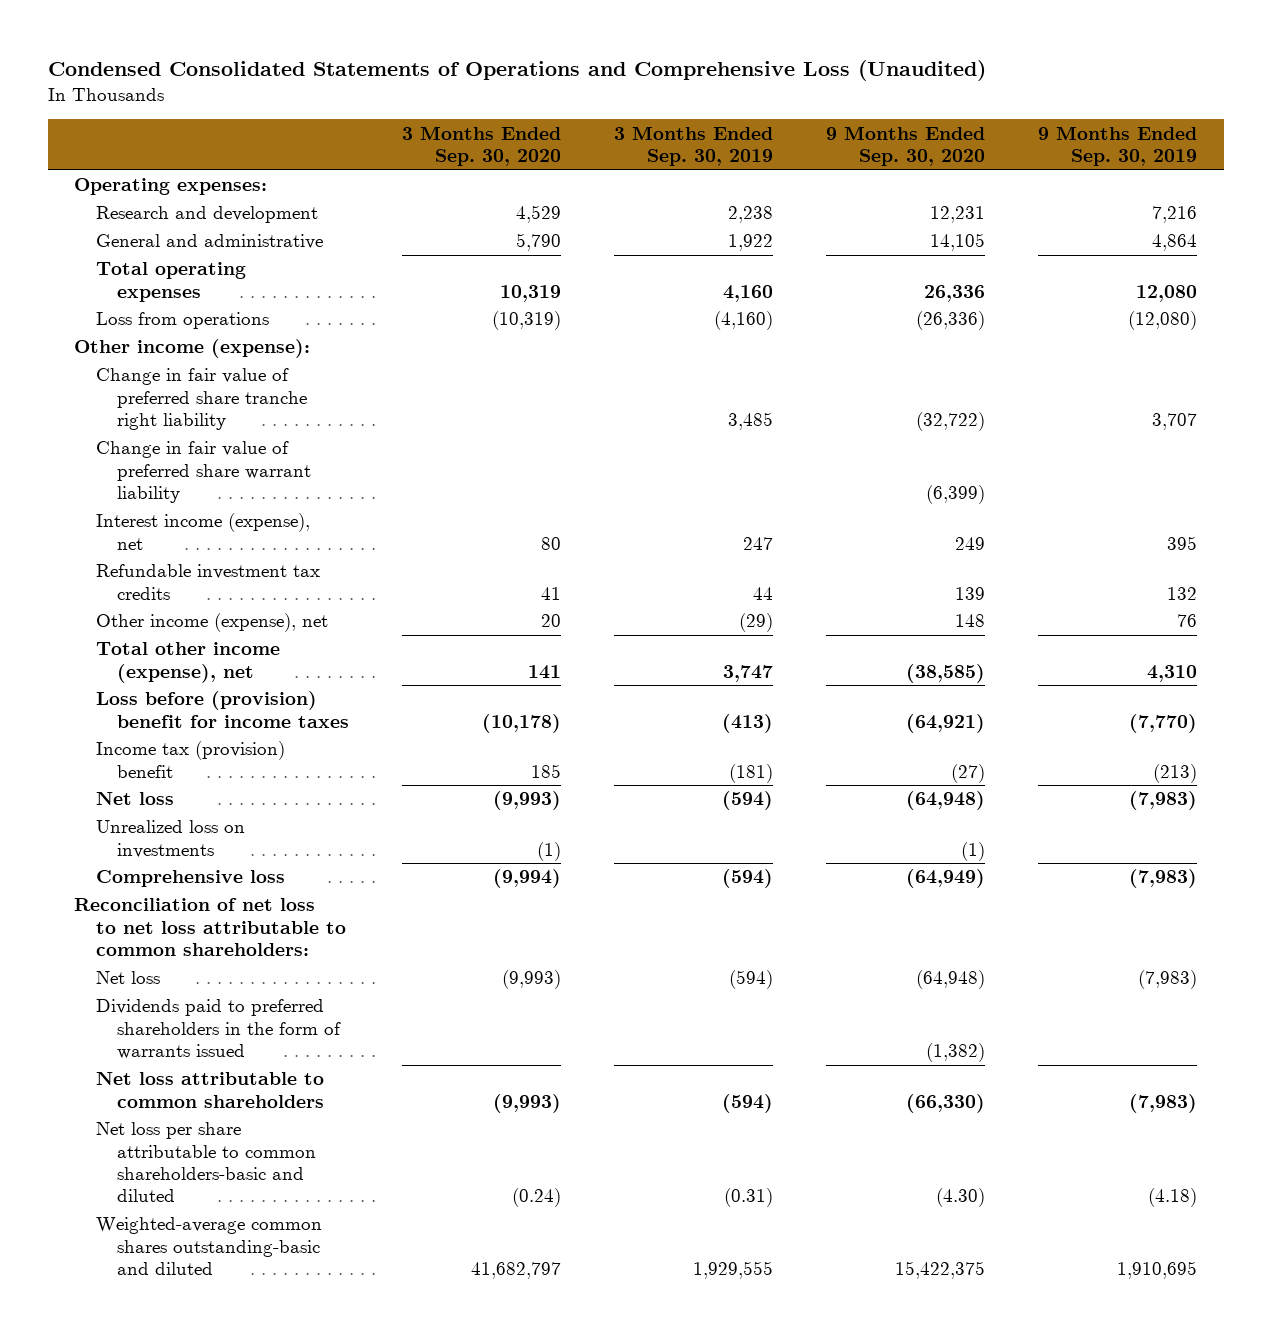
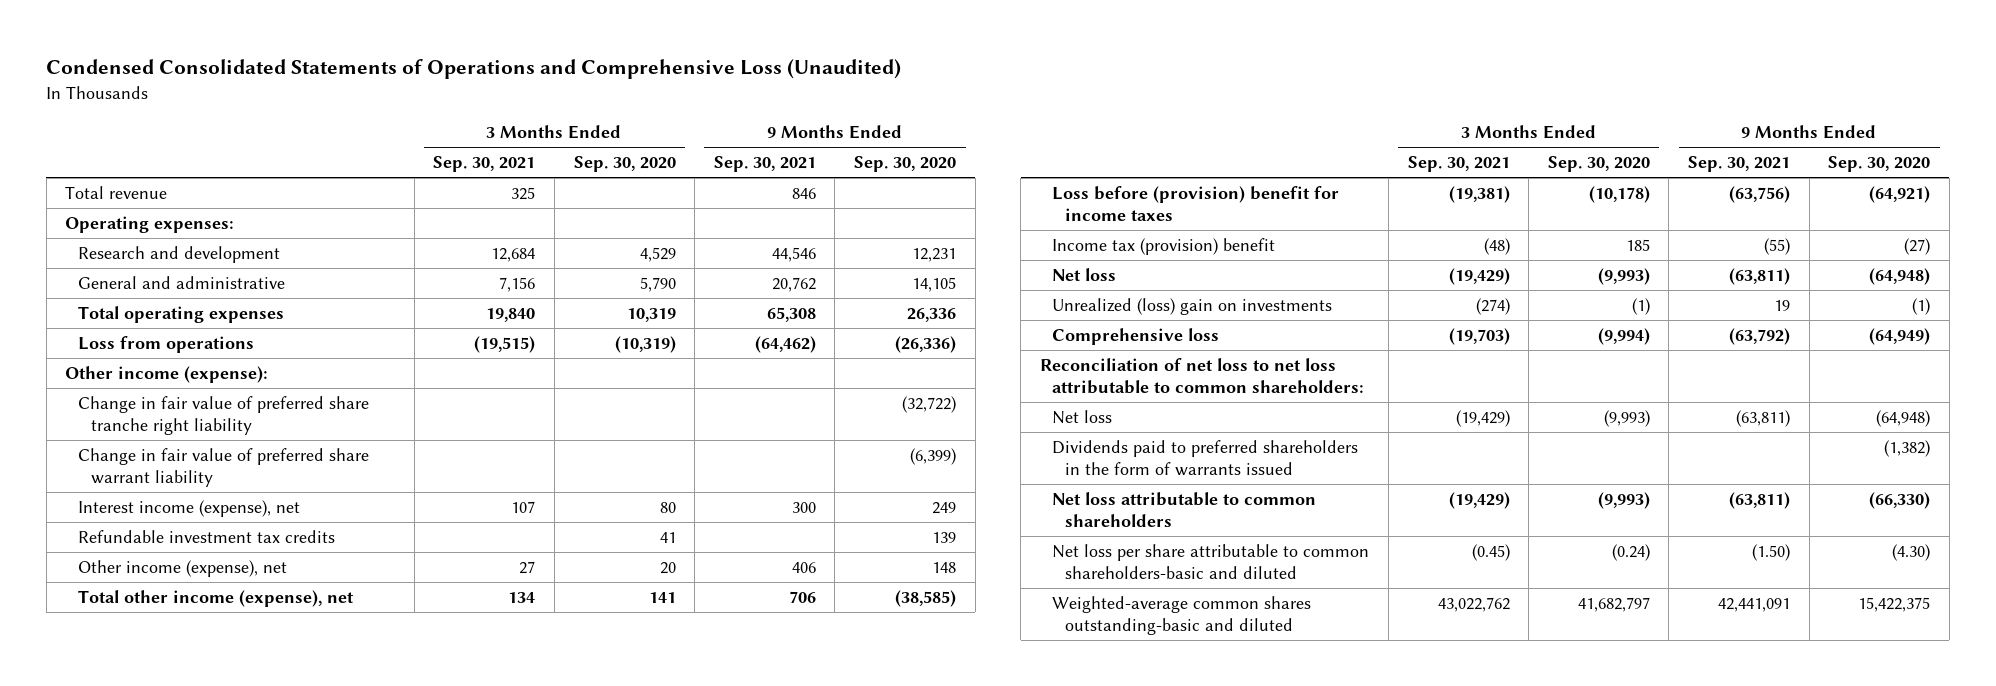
[614,125,774,166] 3 Months Ended Sep. 30, 2019 -> none
[1038,125,1198,166] 9 Months Ended Sep. 30, 2019 -> none
none -> [433,156,536,173] Sep. 30, 2021
none -> [713,156,816,173] Sep. 30, 2021
none -> [65,185,168,199] Total revenue
[95,820,245,858] Unrealized loss on investments -> [1052,297,1333,315] Unrealized (loss) gain on investments

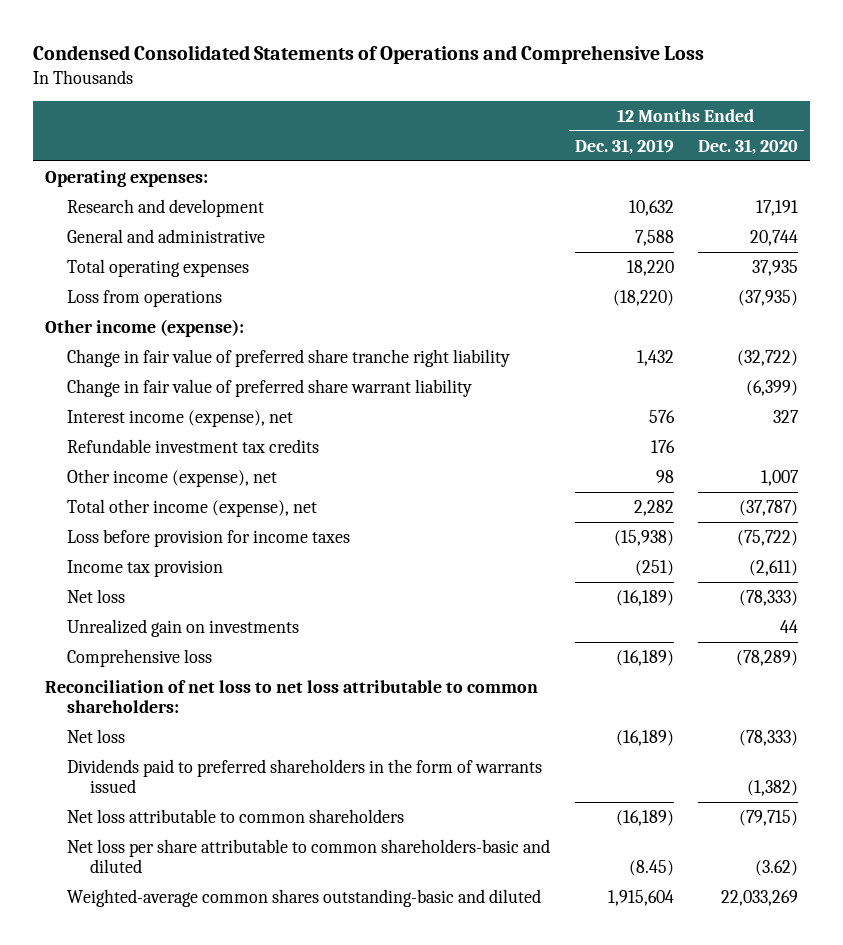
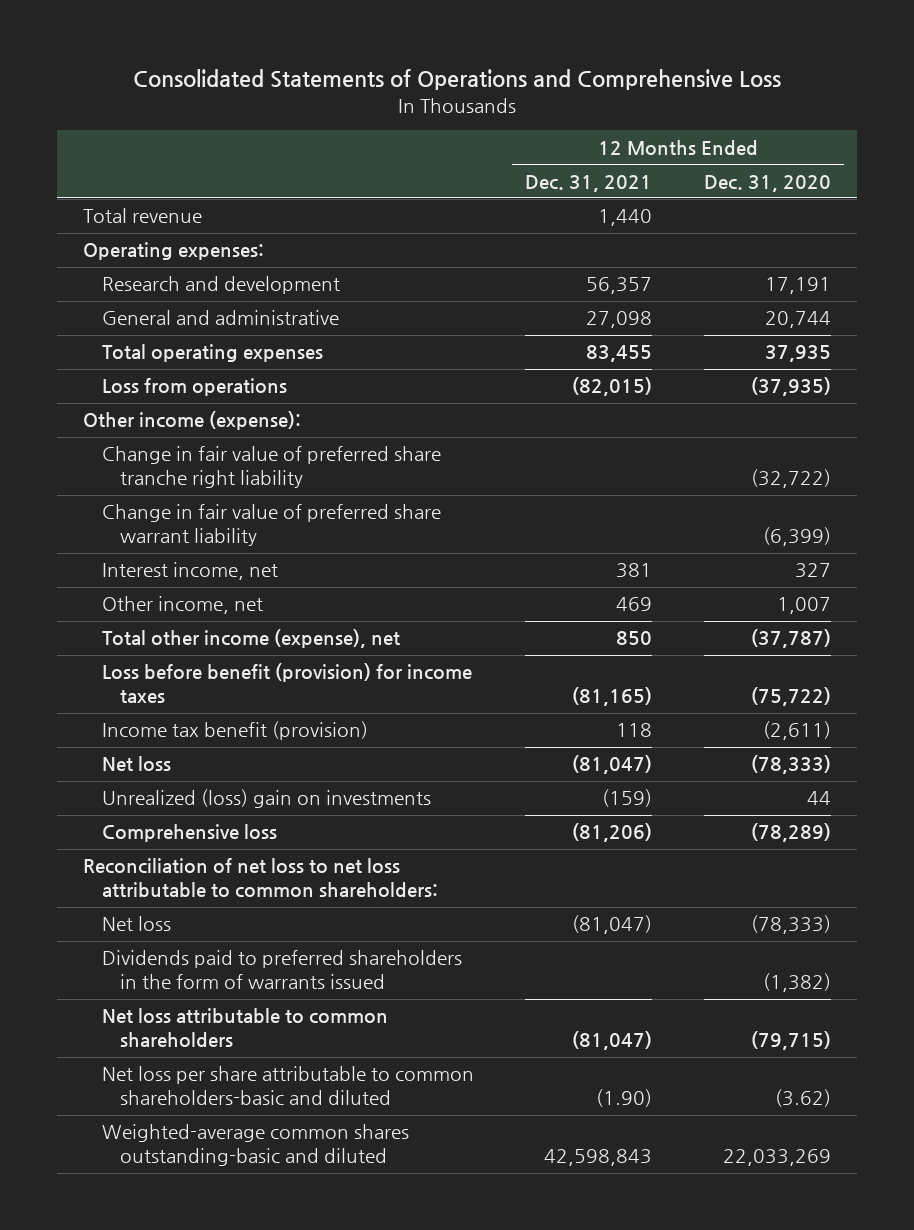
[33,45,705,65] Condensed Consolidated Statements of Operations and Comprehensive Loss -> [132,69,781,91] Consolidated Statements of Operations and Comprehensive Loss
[574,138,674,155] Dec. 31, 2019 -> none
none -> [525,174,653,192] Dec. 31, 2021
none -> [82,208,202,224] Total revenue
[67,438,320,453] Refundable investment tax credits -> none
[67,409,294,427] Interest income (expense), net -> [101,562,278,581] Interest income, net
[67,468,278,487] Other income (expense), net -> [101,596,263,615] Other income, net
[67,528,351,547] Loss before provision for income taxes -> [101,663,472,704] Loss before benefit (provision) for income taxes
[67,559,224,577] Income tax provision -> [101,721,368,741] Income tax benefit (provision)
[67,618,300,637] Unrealized gain on investments -> [101,789,431,809] Unrealized (loss) gain on investments

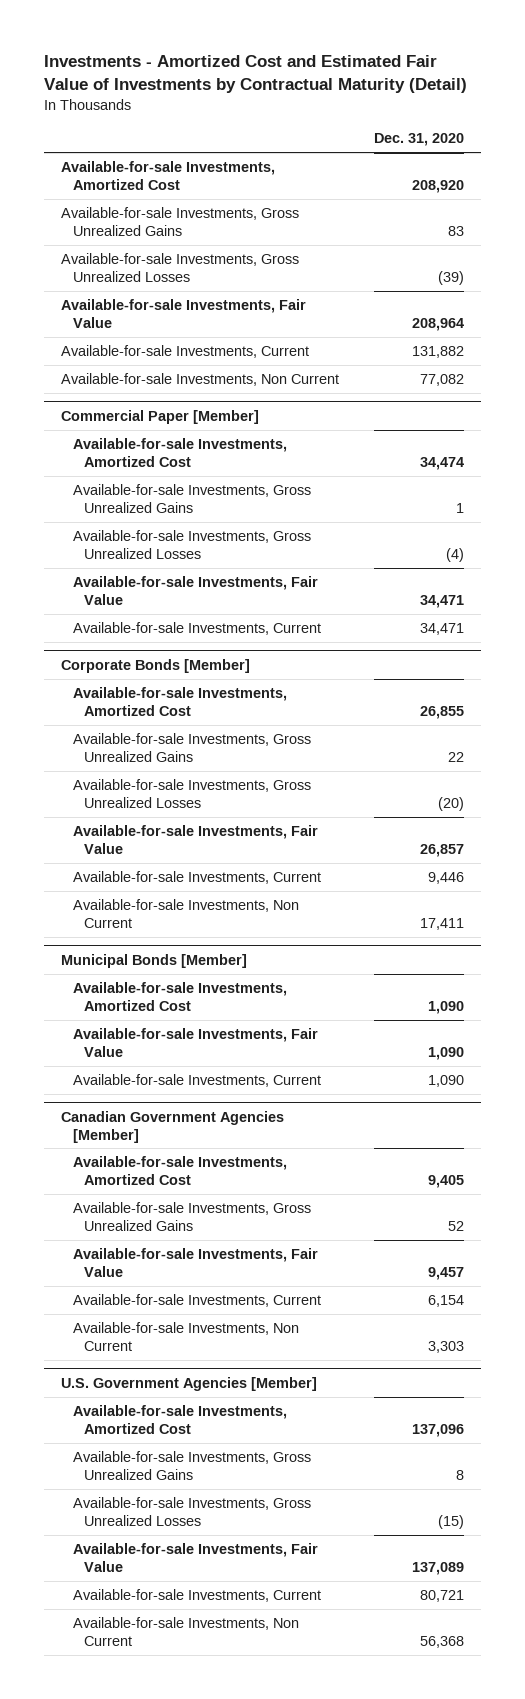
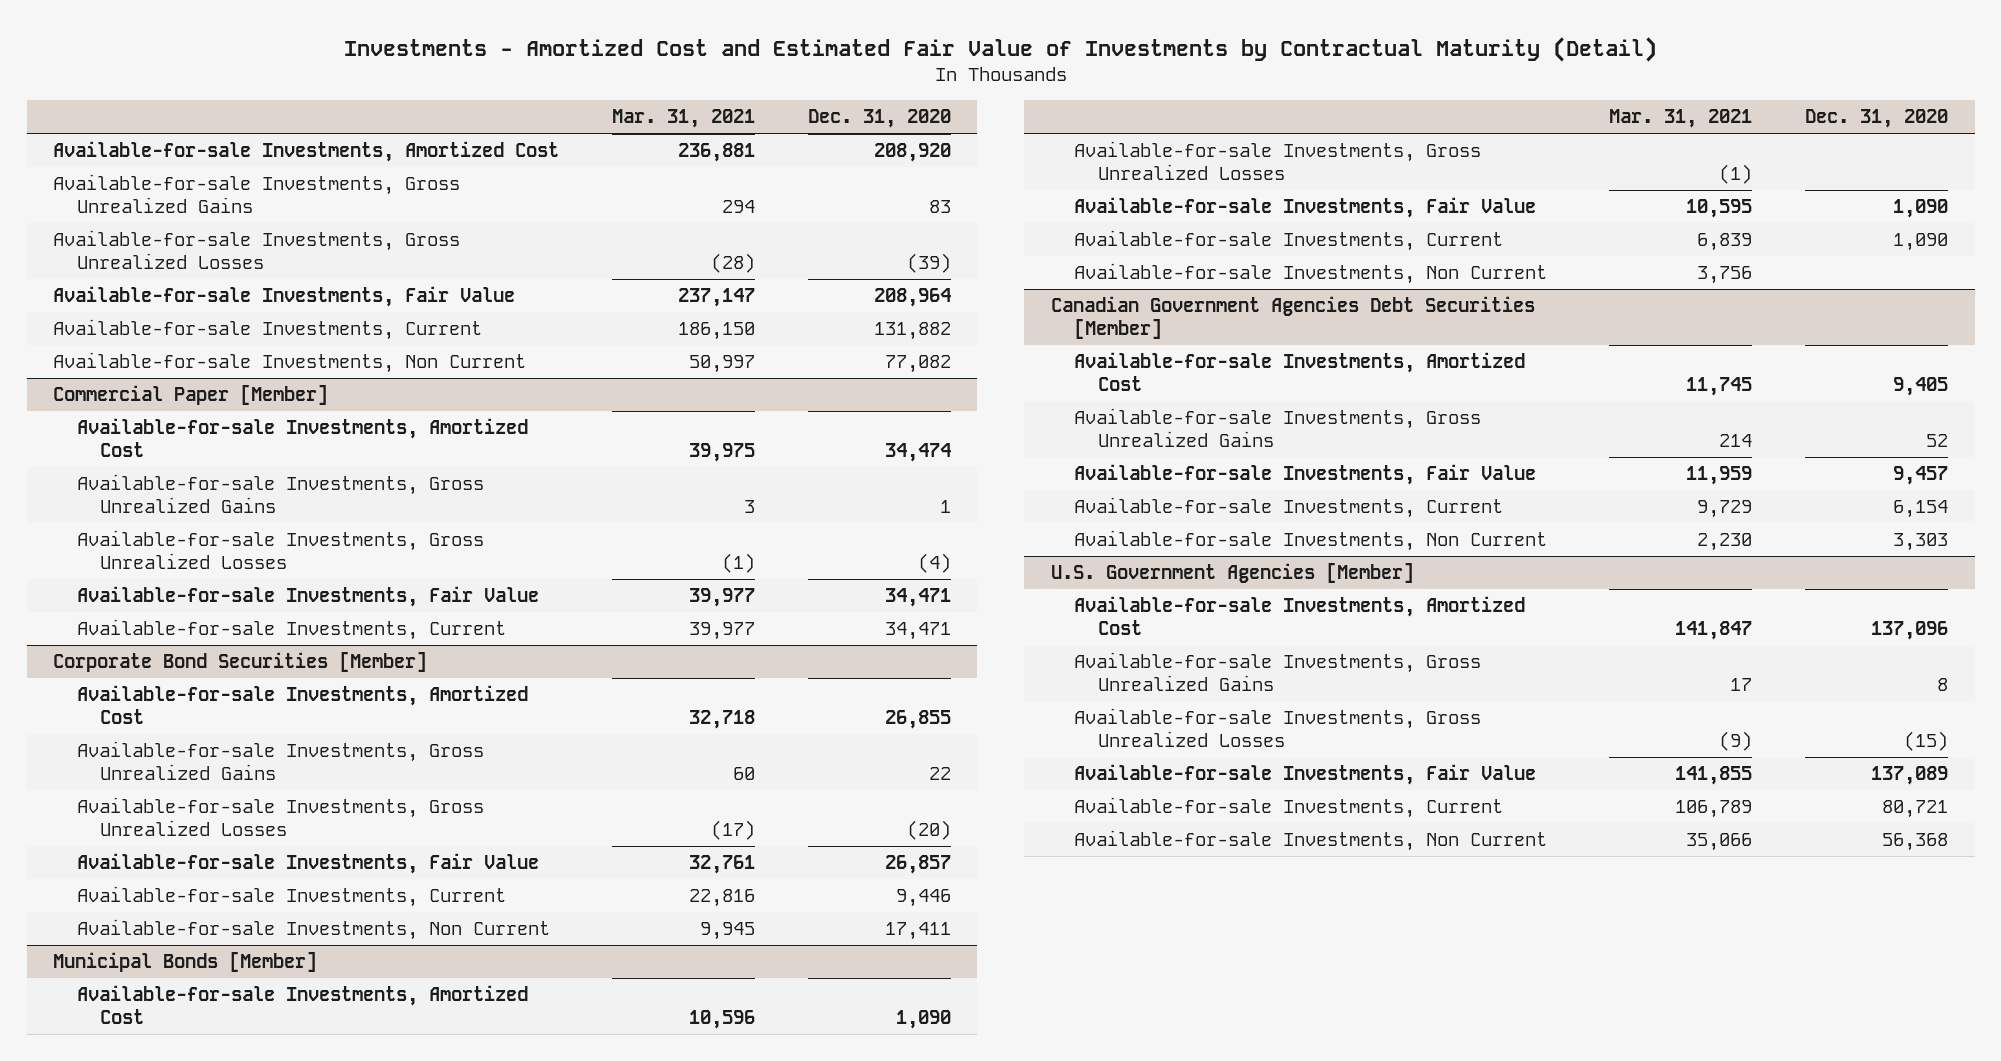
none -> [611,109,755,129] Mar. 31, 2021
[61,658,251,673] Corporate Bonds [Member] -> [53,652,428,673] Corporate Bond Securities [Member]
none -> [1074,141,1482,181] Available-for-sale Investments, Gross Unrealized Losses
none -> [1074,263,1548,285] Available-for-sale Investments, Non Current
[61,1110,285,1143] Canadian Government Agencies [Member] -> [1050,296,1535,340] Canadian Government Agencies Debt Securities [Member]

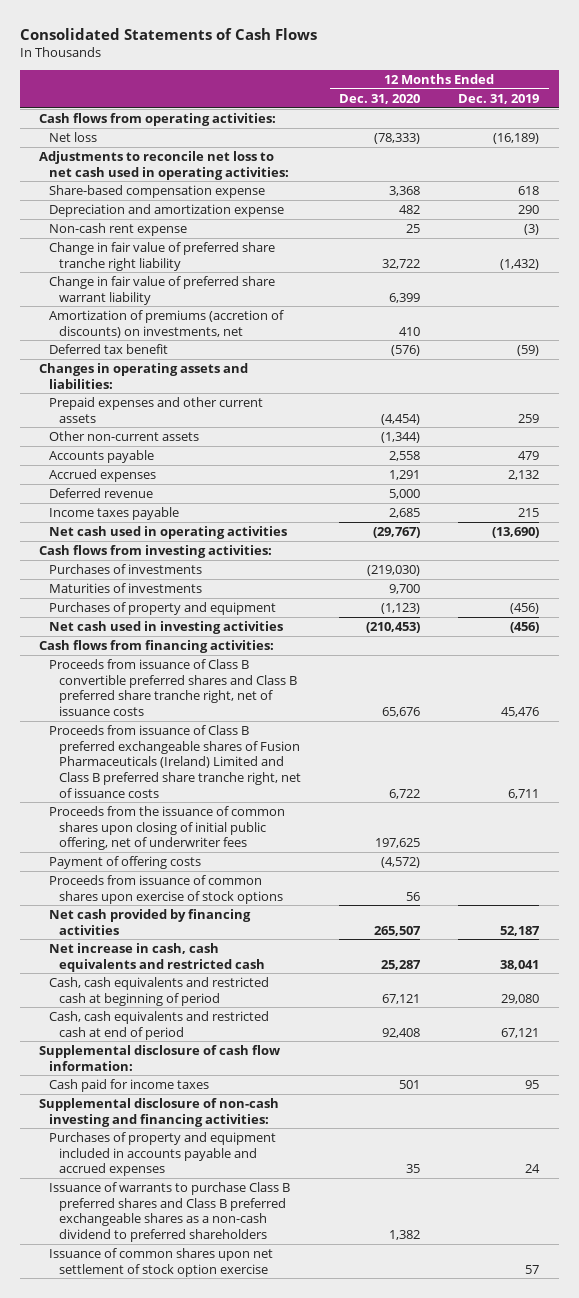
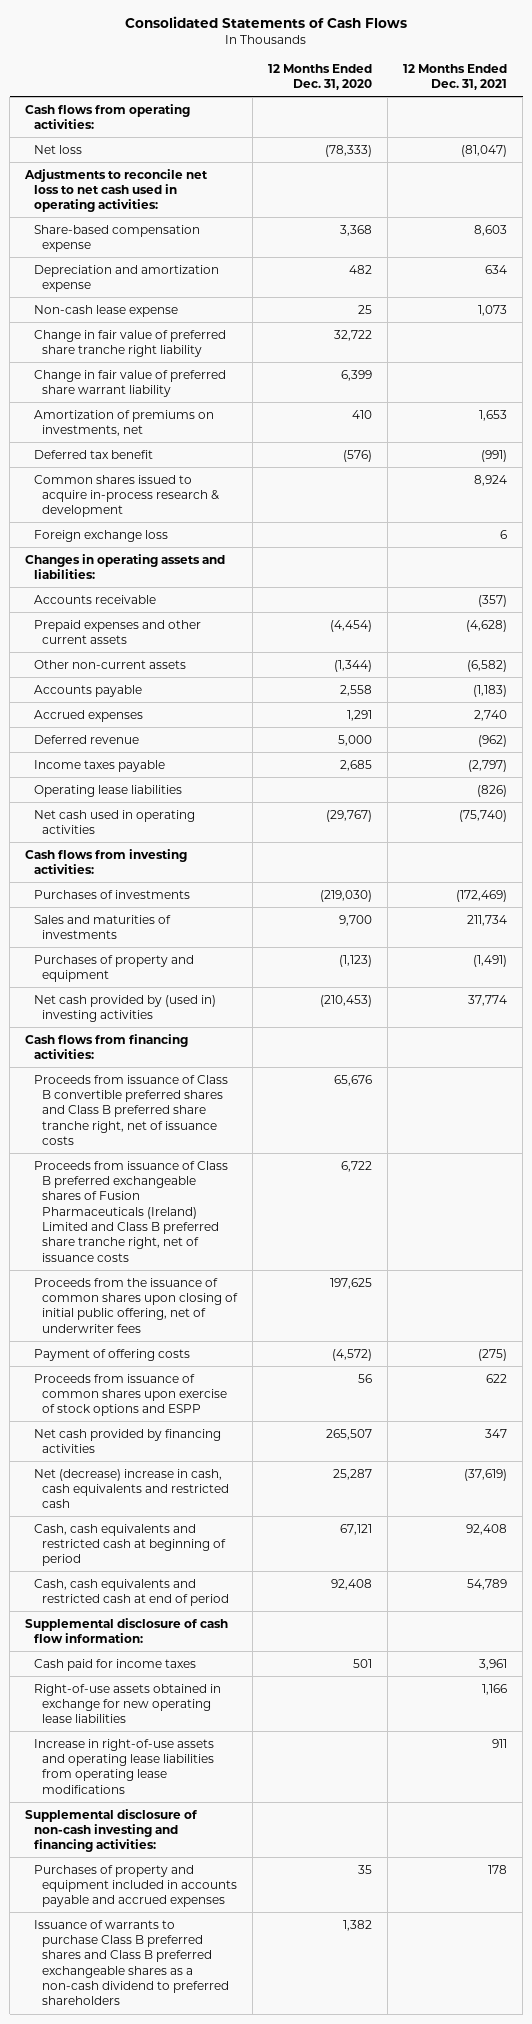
[458,93,540,104] Dec. 31, 2019 -> none
none -> [403,63,508,91] 12 Months Ended Dec. 31, 2021
[49,222,188,236] Non-cash rent expense -> [33,304,178,317] Non-cash lease expense
[49,309,285,338] Amortization of premiums (accretion of discounts) on investments, net -> [33,409,214,436] Amortization of premiums on investments, net
none -> [33,474,220,518] Common shares issued to acquire in-process research & development
none -> [33,529,168,542] Foreign exchange loss
none -> [33,594,156,604] Accounts receivable
none -> [33,784,182,797] Operating lease liabilities
[49,582,203,593] Maturities of investments -> [33,914,171,939] Sales and maturities of investments
[49,620,284,634] Net cash used in investing activities -> [33,994,216,1022] Net cash provided by (used in) investing activities
[49,874,284,904] Proceeds from issuance of common shares upon exercise of stock options -> [33,1373,228,1417] Proceeds from issuance of common shares upon exercise of stock options and ESPP
[49,942,266,972] Net increase in cash, cash equivalents and restricted cash -> [33,1468,230,1509] Net (decrease) increase in cash, cash equivalents and restricted cash
none -> [33,1683,221,1724] Right-of-use assets obtained in exchange for new operating lease liabilities
none -> [33,1738,215,1794] Increase in right-of-use assets and operating lease liabilities from operating lease modifications
[49,1247,274,1277] Issuance of common shares upon net settlement of stock option exercise -> none

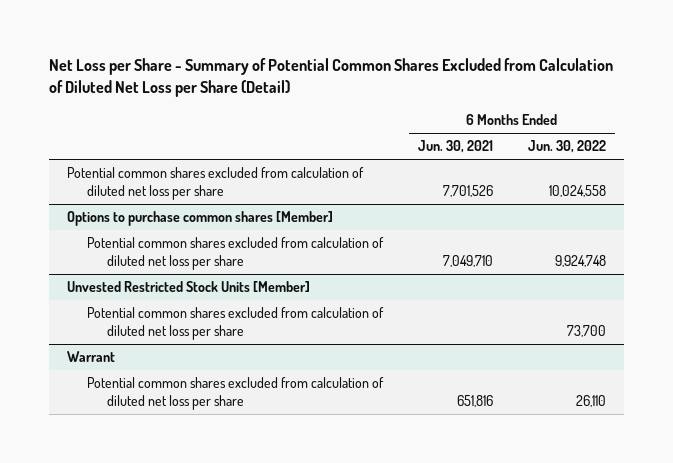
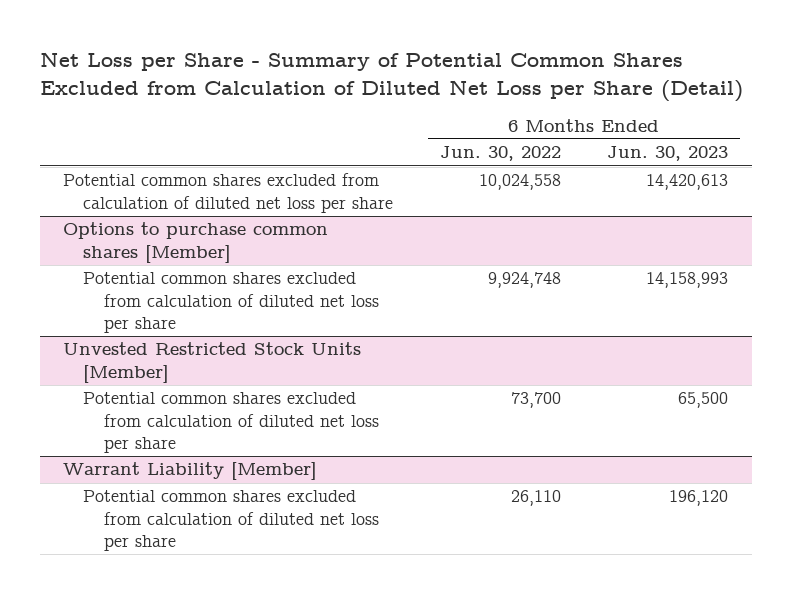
[418,140,494,154] Jun. 30, 2021 -> none
none -> [607,146,729,162] Jun. 30, 2023
[66,351,115,363] Warrant -> [63,462,318,481] Warrant Liability [Member]

